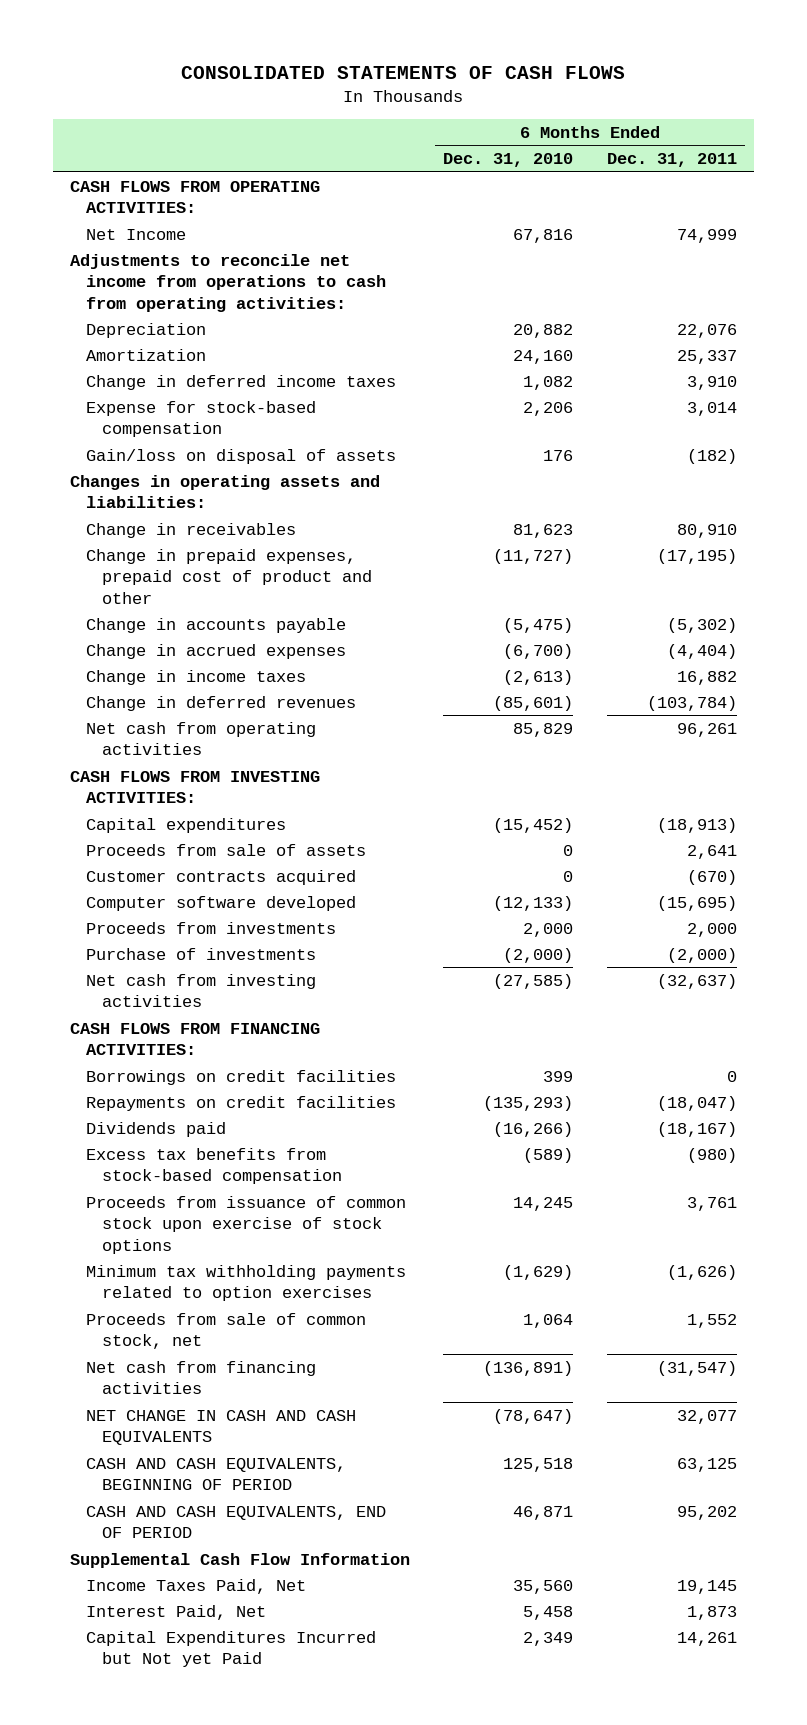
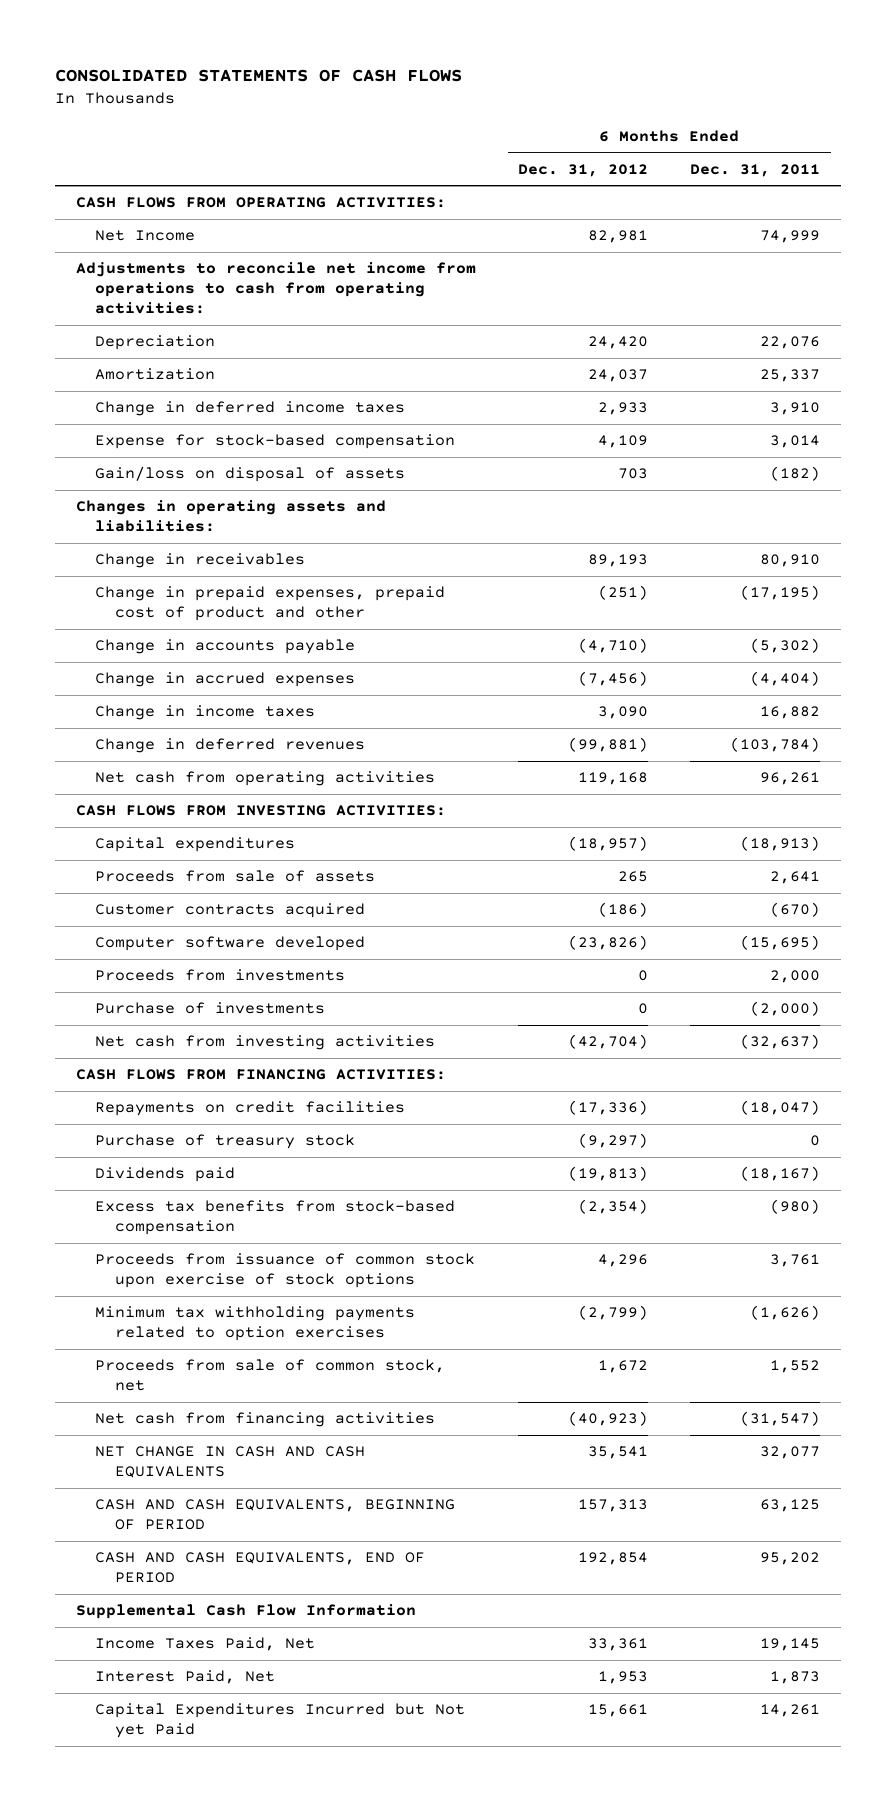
[443,153,574,168] Dec. 31, 2010 -> none
none -> [518,163,649,177] Dec. 31, 2012
[85,1069,396,1085] Borrowings on credit facilities -> none
none -> [95,1134,356,1150] Purchase of treasury stock

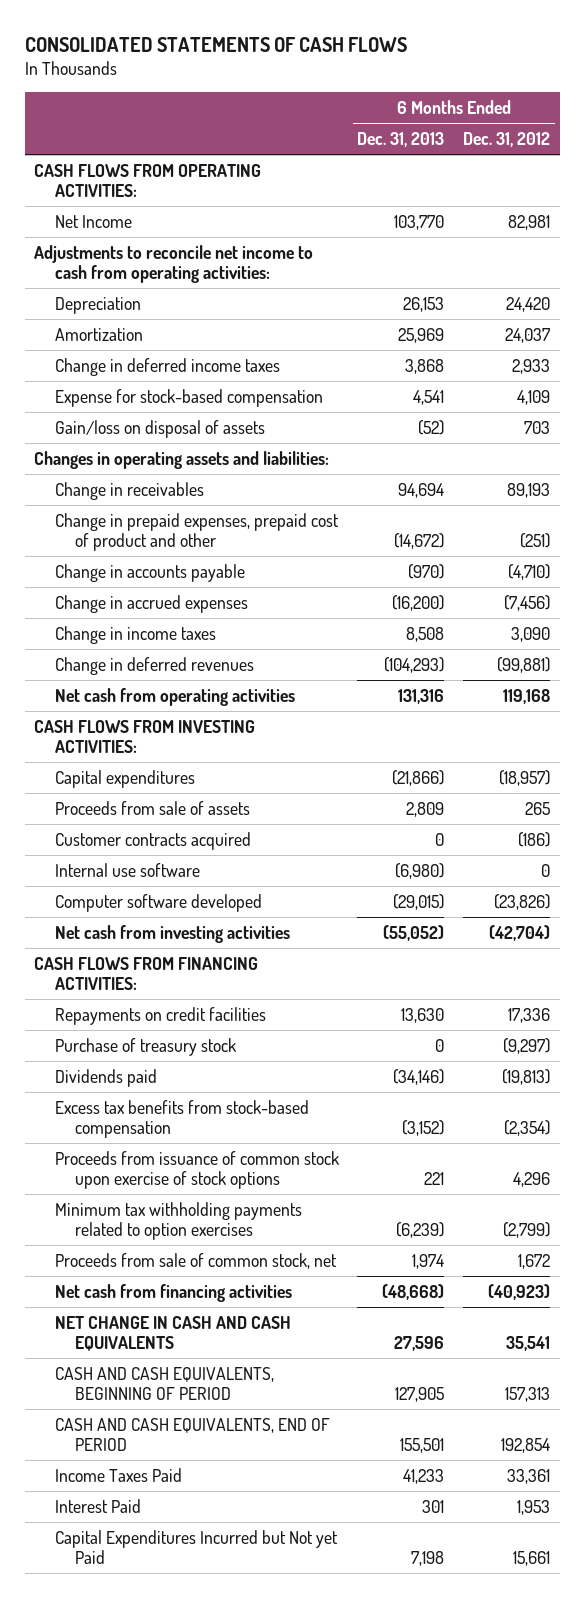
[690,163,821,177] Dec. 31, 2011 -> none
none -> [357,132,445,148] Dec. 31, 2013
[75,262,476,315] Adjustments to reconcile net income from operations to cash from operating activities: -> [34,244,314,284] Adjustments to reconcile net income to cash from operating activities:
none -> [54,862,200,877] Internal use software
[95,969,346,982] Proceeds from investments -> none
[95,1002,326,1015] Purchase of investments -> none
[568,1100,649,1116] (17,336) -> [508,1007,551,1023] 17,336
[75,1604,416,1620] Supplemental Cash Flow Information -> none
[95,1637,316,1652] Income Taxes Paid, Net -> [54,1467,182,1482] Income Taxes Paid
[95,1670,276,1685] Interest Paid, Net -> [54,1498,141,1513] Interest Paid

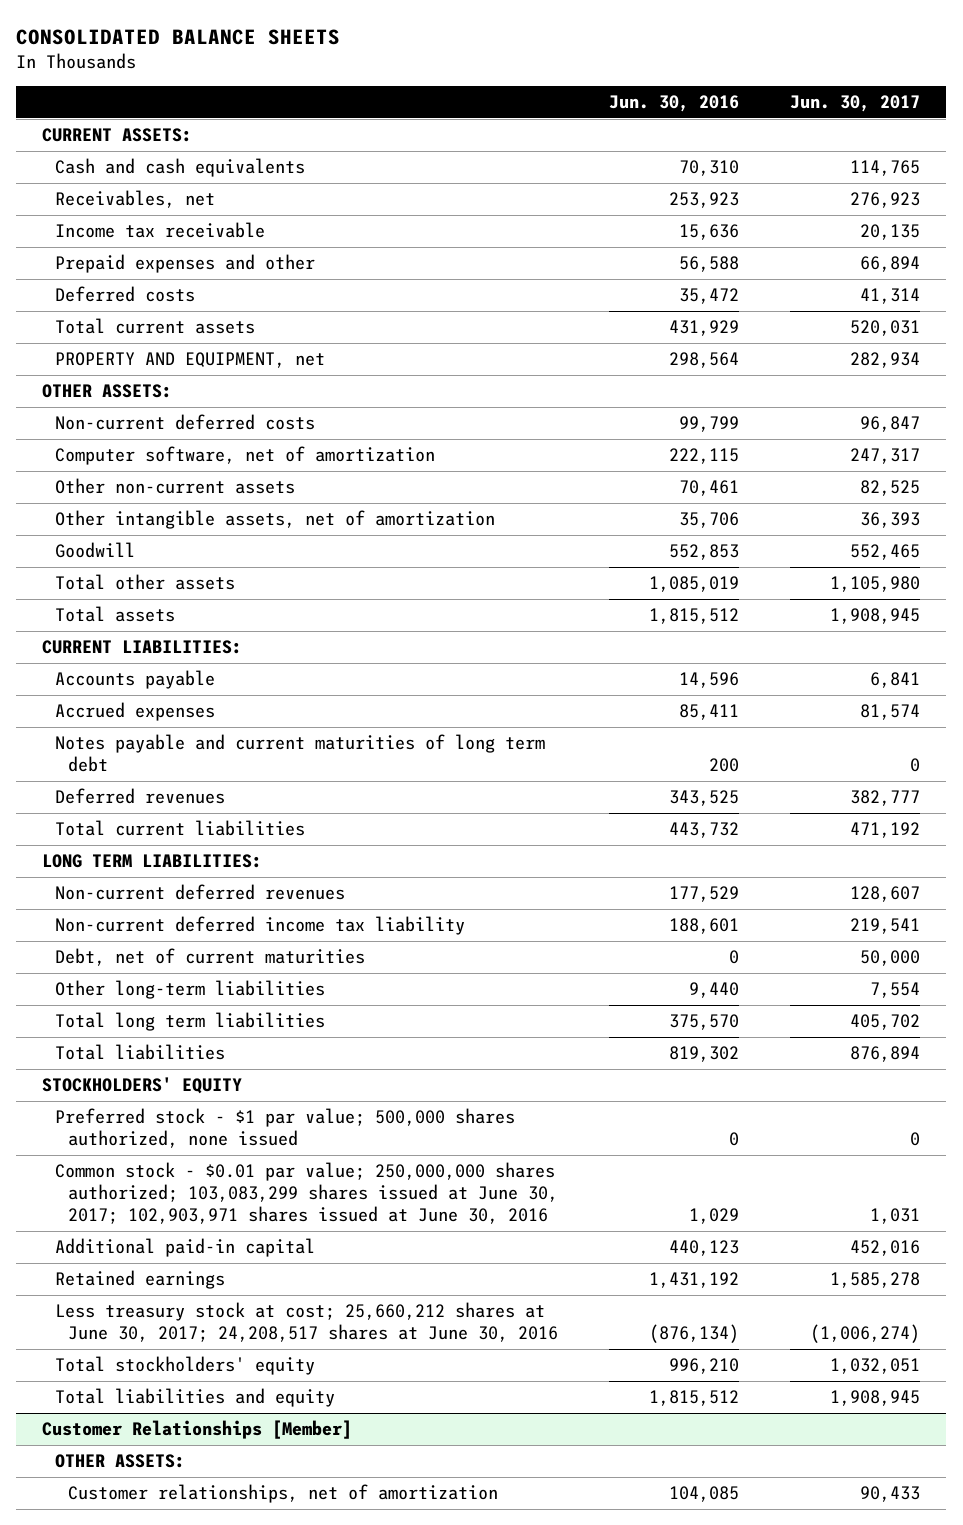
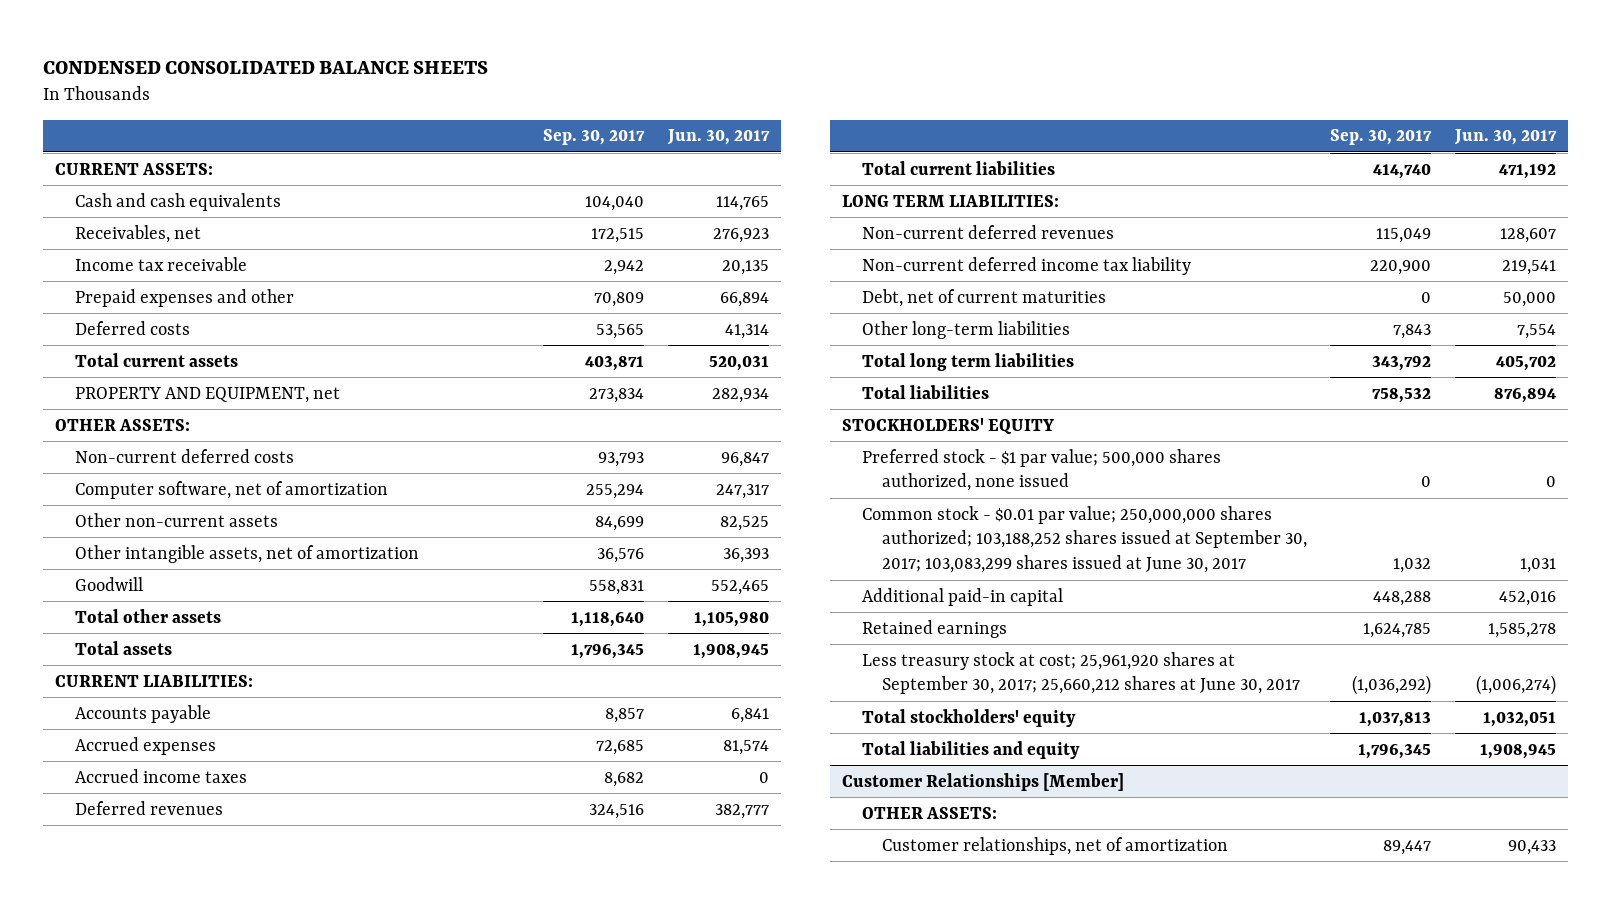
[16,29,341,46] CONSOLIDATED BALANCE SHEETS -> [43,60,489,74] CONDENSED CONSOLIDATED BALANCE SHEETS
[609,95,740,113] Jun. 30, 2016 -> none
none -> [543,129,646,146] Sep. 30, 2017
[55,734,546,773] Notes payable and current maturities of long term debt -> none
none -> [74,768,247,783] Accrued income taxes
[55,1162,559,1224] Common stock - $0.01 par value; 250,000,000 shares authorized; 103,083,299 shares issued at June 30, 2017; 102,903,971 shares issued at June 30, 2016 -> [861,505,1307,574] Common stock - $0.01 par value; 250,000,000 shares authorized; 103,188,252 shares issued at September 30, 2017; 103,083,299 shares issued at June 30, 2017
[55,1302,559,1343] Less treasury stock at cost; 25,660,212 shares at June 30, 2017; 24,208,517 shares at June 30, 2016 -> [861,651,1300,695] Less treasury stock at cost; 25,961,920 shares at September 30, 2017; 25,660,212 shares at June 30, 2017

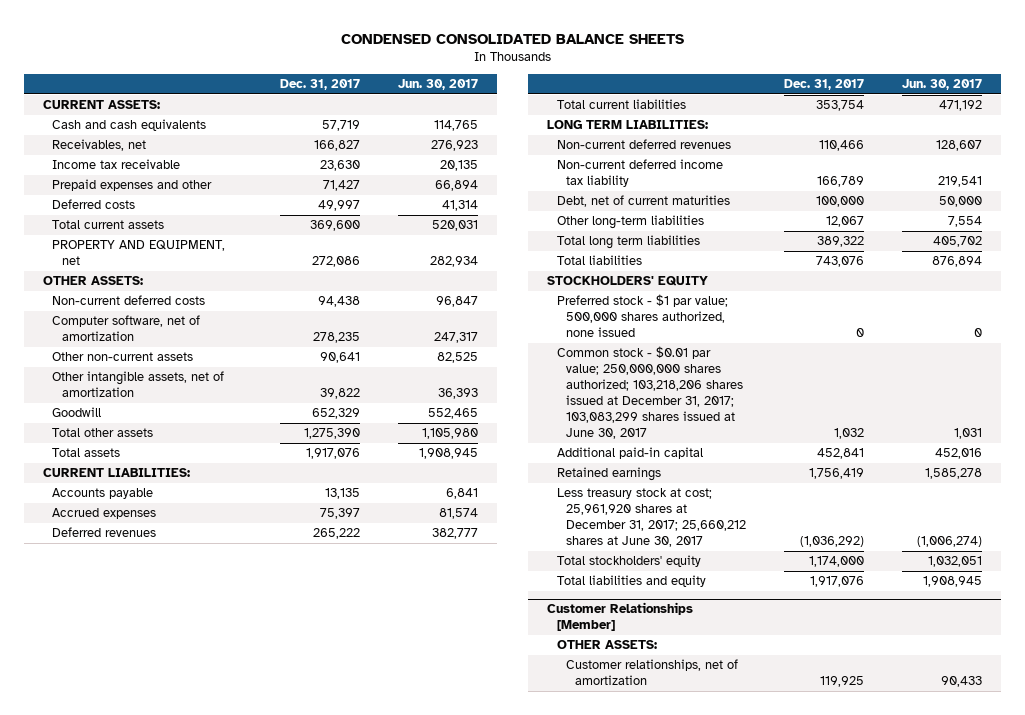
[543,129,646,146] Sep. 30, 2017 -> none
none -> [279,79,360,91] Dec. 31, 2017
[74,768,247,783] Accrued income taxes -> none
[861,505,1307,574] Common stock - $0.01 par value; 250,000,000 shares authorized; 103,188,252 shares issued at September 30, 2017; 103,083,299 shares issued at June 30, 2017 -> [556,346,743,440] Common stock - $0.01 par value; 250,000,000 shares authorized; 103,218,206 shares issued at December 31, 2017; 103,083,299 shares issued at June 30, 2017
[861,651,1300,695] Less treasury stock at cost; 25,961,920 shares at September 30, 2017; 25,660,212 shares at June 30, 2017 -> [556,488,746,548] Less treasury stock at cost; 25,961,920 shares at December 31, 2017; 25,660,212 shares at June 30, 2017

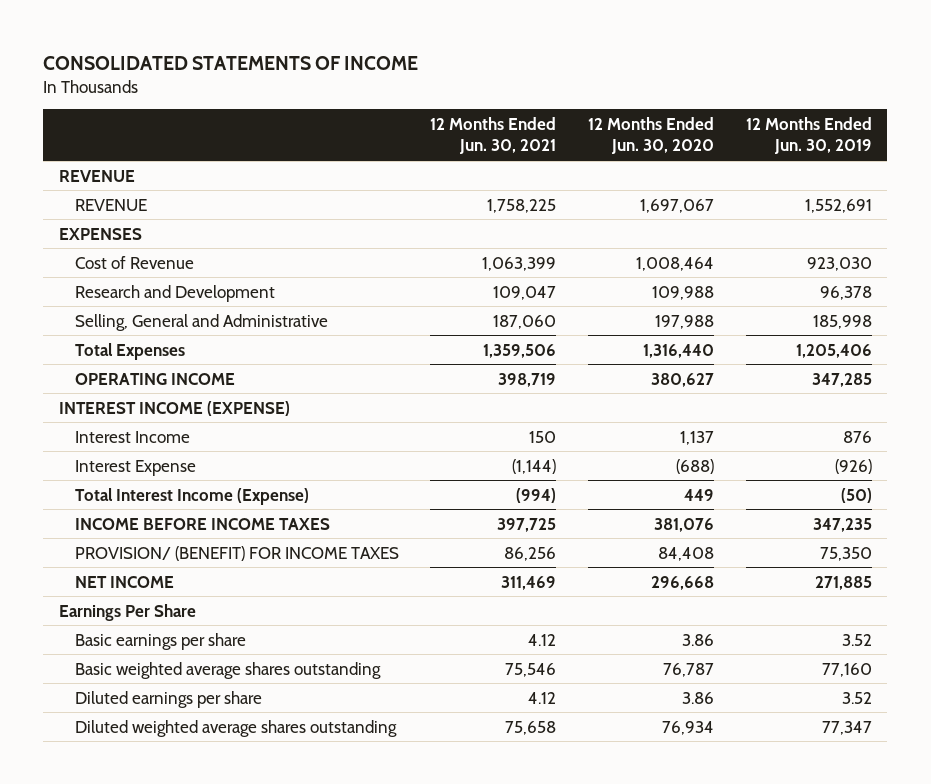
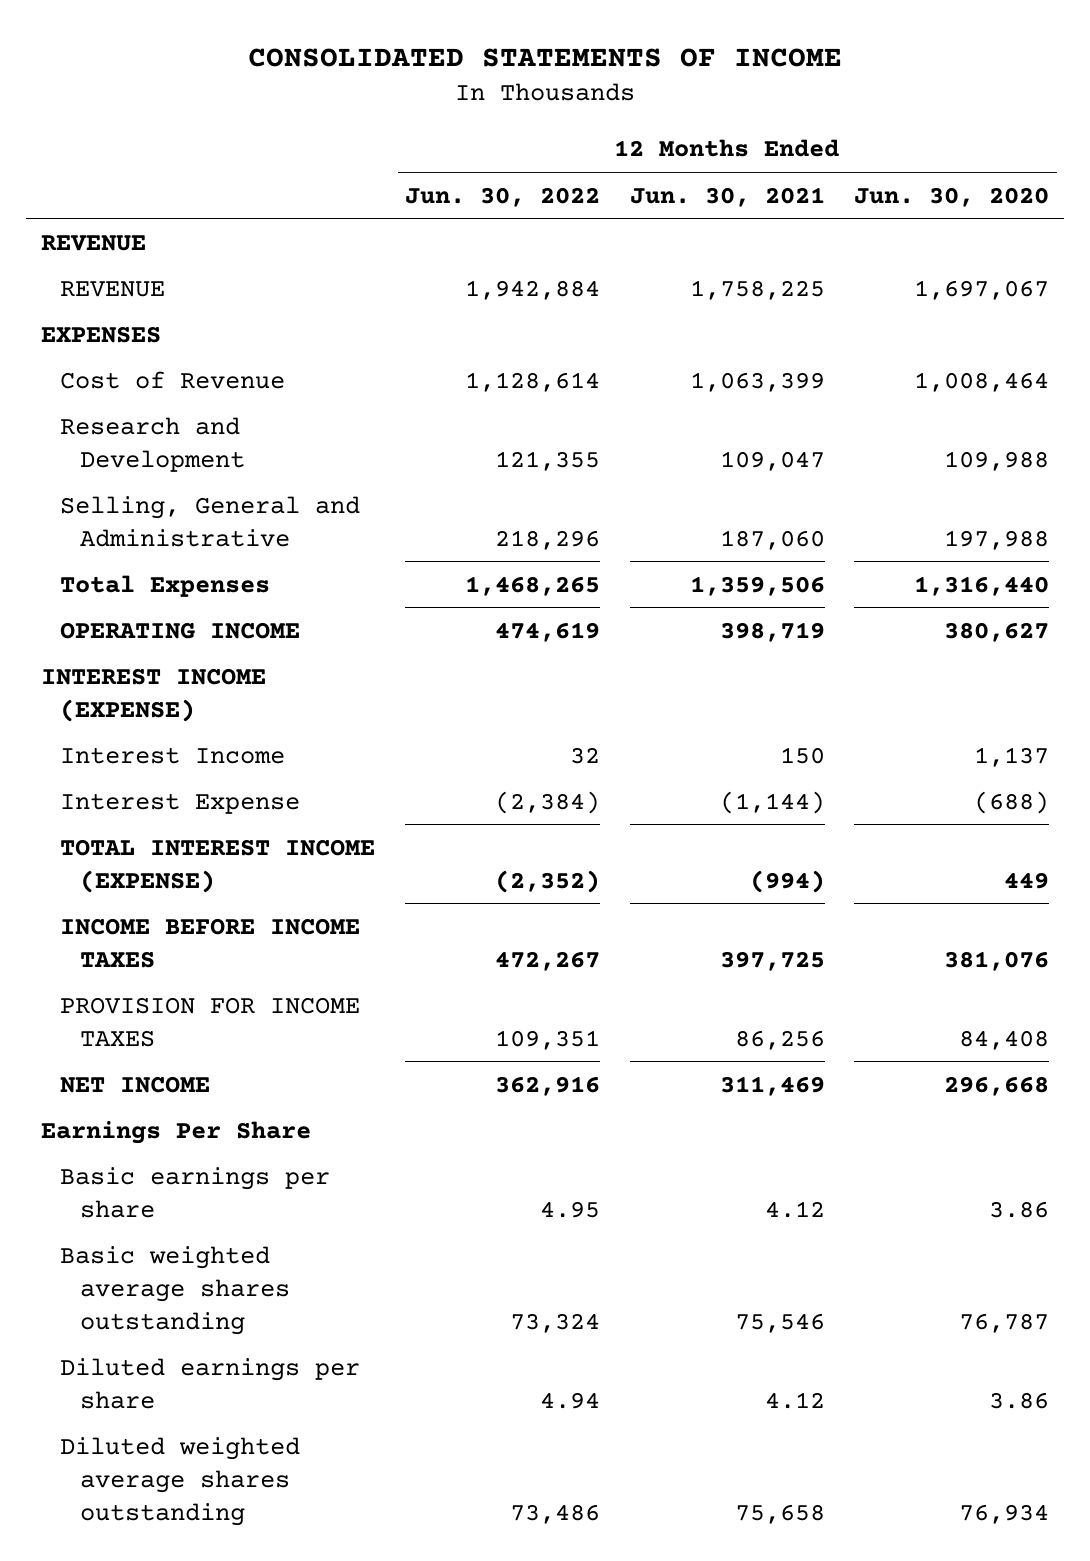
[745,117,872,155] 12 Months Ended Jun. 30, 2019 -> none
none -> [405,186,601,207] Jun. 30, 2022
[75,487,310,505] Total Interest Income (Expense) -> [60,838,376,893] TOTAL INTEREST INCOME (EXPENSE)
[75,545,400,561] PROVISION/ (BENEFIT) FOR INCOME TAXES -> [60,996,361,1047] PROVISION FOR INCOME TAXES

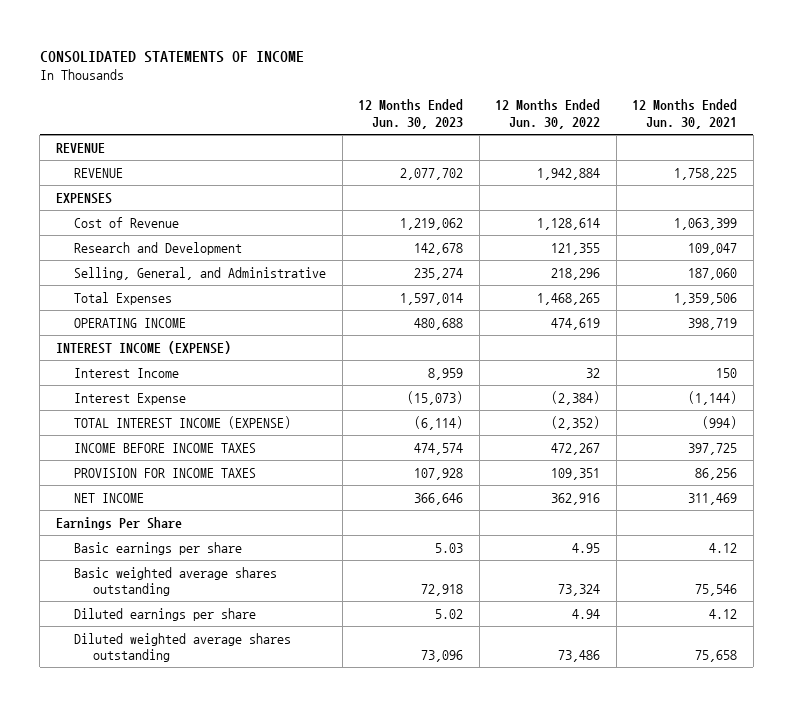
[854,186,1050,207] Jun. 30, 2020 -> none
none -> [358,99,464,130] 12 Months Ended Jun. 30, 2023
[60,495,361,547] Selling, General and Administrative -> [74,266,327,280] Selling, General, and Administrative

